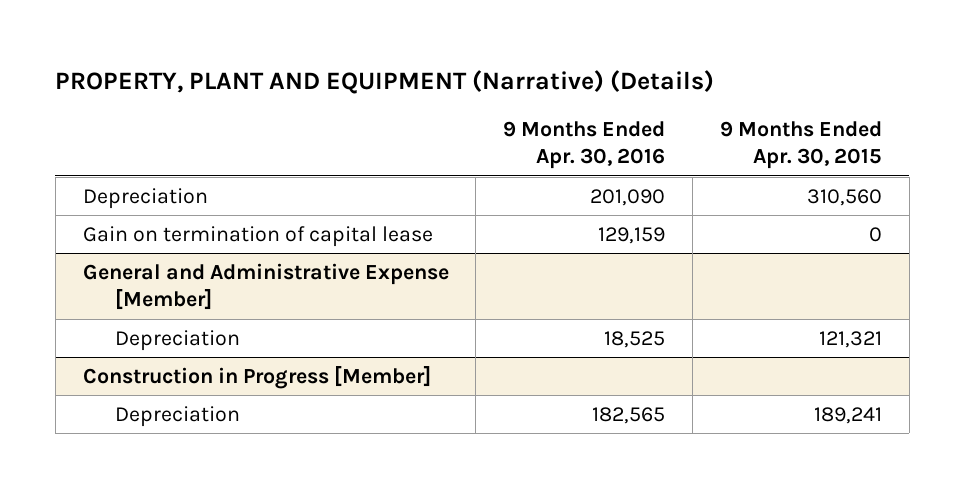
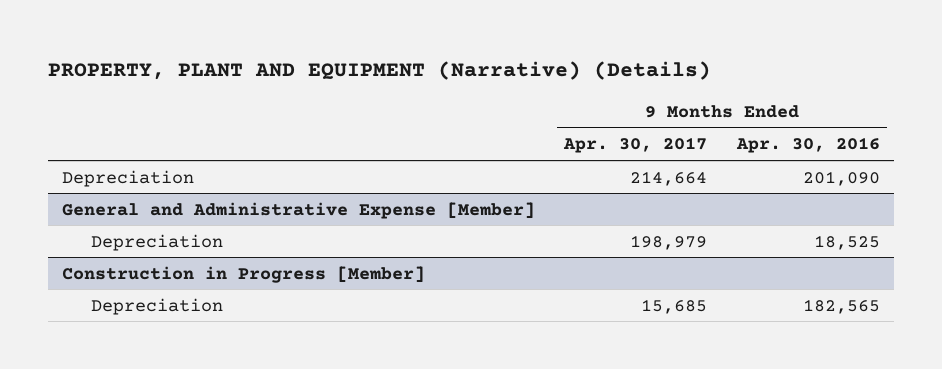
[719,121,882,170] 9 Months Ended Apr. 30, 2015 -> none
none -> [563,137,708,154] Apr. 30, 2017
[82,225,433,247] Gain on termination of capital lease -> none

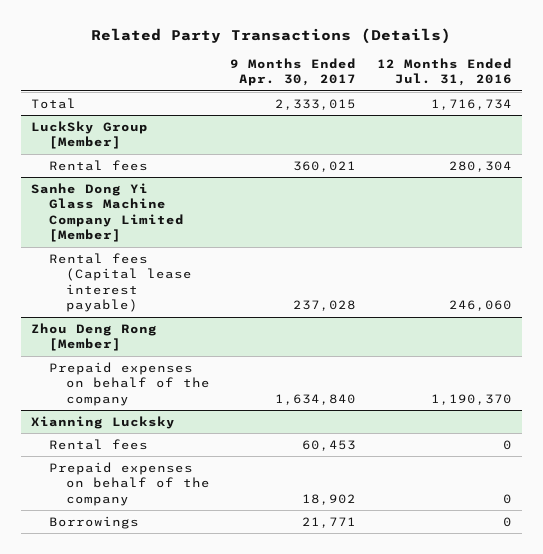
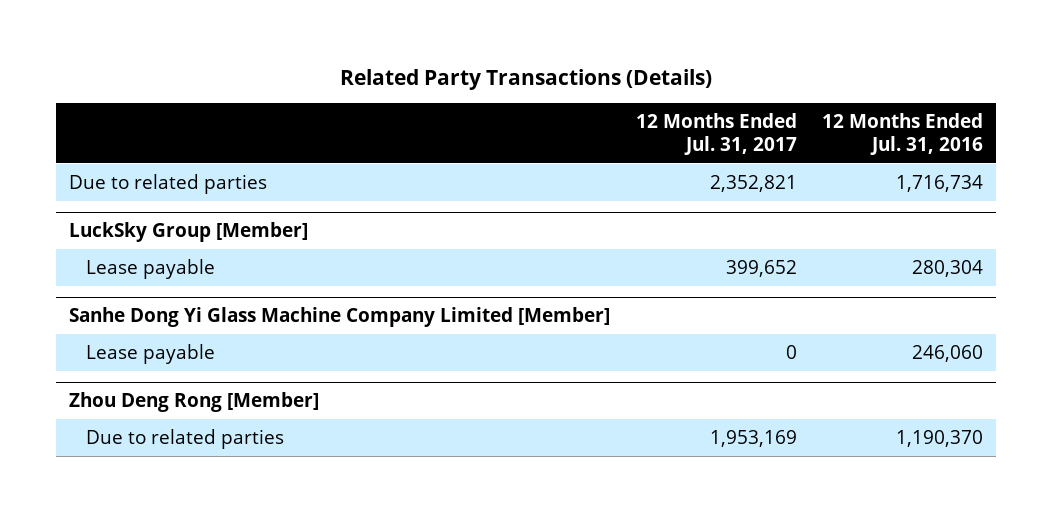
[230,58,357,87] 9 Months Ended Apr. 30, 2017 -> none
none -> [635,113,797,155] 12 Months Ended Jul. 31, 2017
[31,97,77,109] Total -> [69,173,268,194] Due to related parties
[48,159,148,171] Rental fees -> [86,258,216,279] Lease payable
[48,252,193,313] Rental fees (Capital lease interest payable) -> [86,343,216,364] Lease payable
[31,415,176,429] Xianning Lucksky -> none
[48,438,148,450] Rental fees -> none
[48,461,211,506] Prepaid expenses on behalf of the company -> none
[48,515,139,529] Borrowings -> none
[48,361,211,406] Prepaid expenses on behalf of the company -> [86,428,285,449] Due to related parties

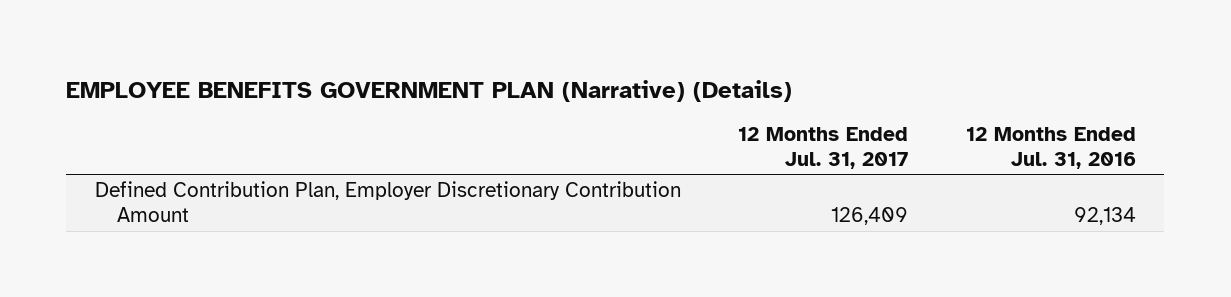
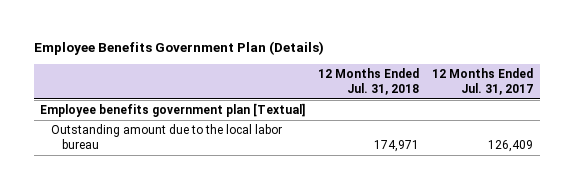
[66,80,793,103] EMPLOYEE BENEFITS GOVERNMENT PLAN (Narrative) (Details) -> [33,41,324,56] Employee Benefits Government Plan (Details)
[965,126,1136,170] 12 Months Ended Jul. 31, 2016 -> none
none -> [318,68,420,96] 12 Months Ended Jul. 31, 2018
none -> [40,103,306,118] Employee benefits government plan [Textual]
[95,181,682,223] Defined Contribution Plan, Employer Discretionary Contribution Amount -> [51,124,283,150] Outstanding amount due to the local labor bureau

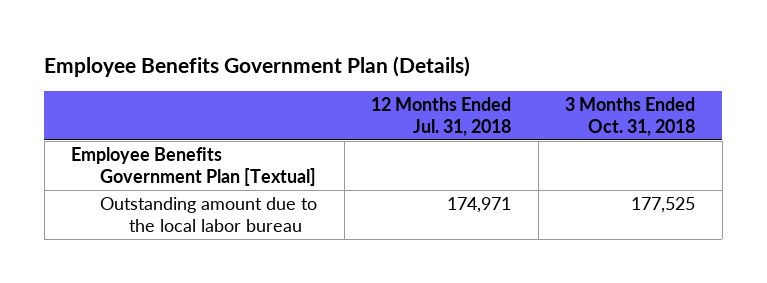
[432,68,534,96] 12 Months Ended Jul. 31, 2017 -> none
none -> [565,96,696,136] 3 Months Ended Oct. 31, 2018
[40,103,306,118] Employee benefits government plan [Textual] -> [71,147,316,186] Employee Benefits Government Plan [Textual]

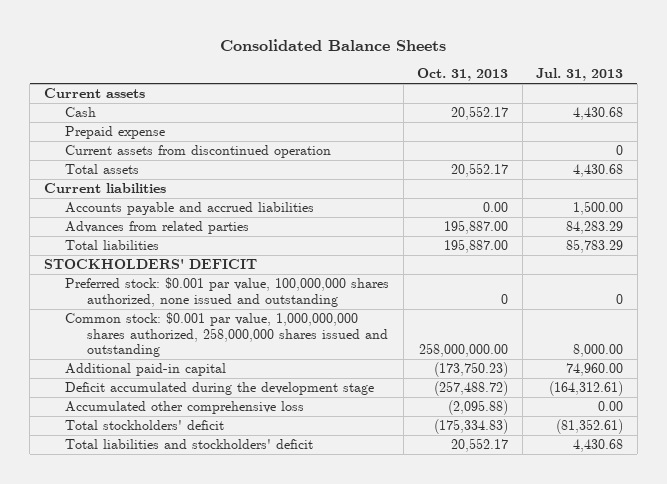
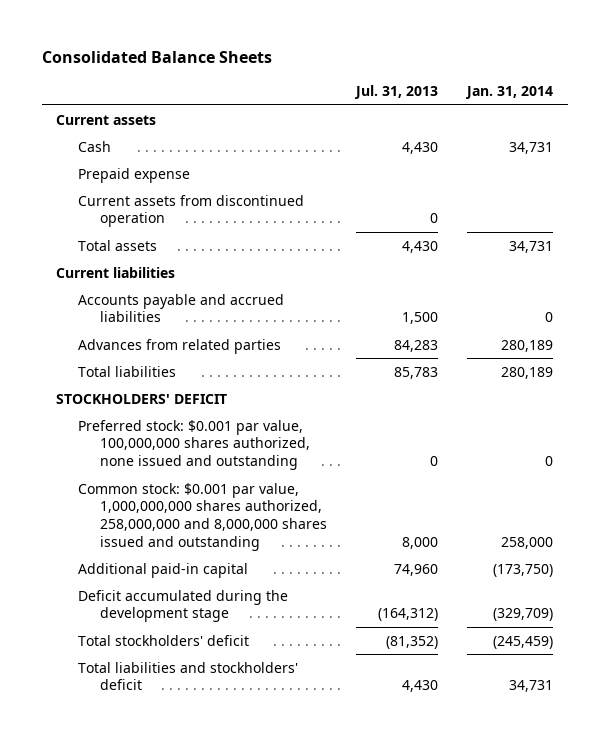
[417,68,509,82] Oct. 31, 2013 -> none
none -> [465,86,554,100] Jan. 31, 2014
[573,107,624,121] 4,430.68 -> [401,141,438,154] 4,430
[573,164,624,178] 4,430.68 -> [401,240,438,253] 4,430
[573,201,624,216] 1,500.00 -> [401,312,438,325] 1,500
[566,221,624,235] 84,283.29 -> [393,339,438,352] 84,283
[566,239,624,254] 85,783.29 -> [393,366,438,379] 85,783
[65,401,305,415] Accumulated other comprehensive loss -> none
[65,312,388,358] Common stock: $0.001 par value, 1,000,000,000 shares authorized, 258,000,000 shares issued and outstanding -> [77,482,327,551] Common stock: $0.001 par value, 1,000,000,000 shares authorized, 258,000,000 and 8,000,000 shares issued and outstanding
[573,344,624,358] 8,000.00 -> [401,536,438,549] 8,000
[566,363,624,377] 74,960.00 -> [393,563,438,576] 74,960
[549,381,624,397] (164,312.61) -> [377,608,438,622] (164,312)
[556,419,624,435] (81,352.61) -> [385,635,438,649] (81,352)
[573,439,624,453] 4,430.68 -> [401,680,438,693] 4,430

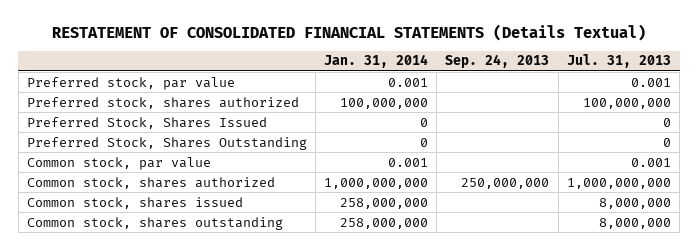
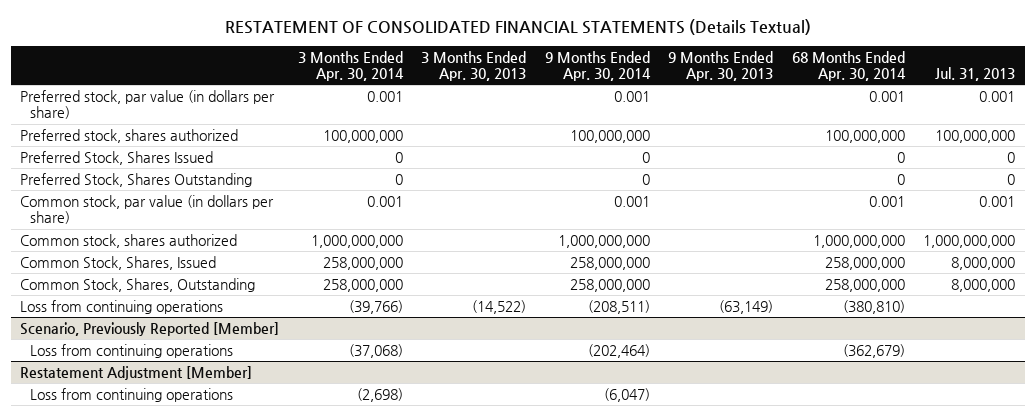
[324,54,429,69] Jan. 31, 2014 -> none
[445,54,550,69] Sep. 24, 2013 -> none
none -> [297,50,404,82] 3 Months Ended Apr. 30, 2014
none -> [421,50,527,82] 3 Months Ended Apr. 30, 2013
none -> [544,50,651,82] 9 Months Ended Apr. 30, 2014
none -> [668,50,774,82] 9 Months Ended Apr. 30, 2013
none -> [791,50,906,82] 68 Months Ended Apr. 30, 2014
[26,76,235,90] Preferred stock, par value -> [20,89,276,120] Preferred stock, par value (in dollars per share)
[26,156,211,170] Common stock, par value -> [20,194,275,225] Common stock, par value (in dollars per share)
[26,196,243,209] Common stock, shares issued -> [20,255,217,270] Common Stock, Shares, Issued
[26,216,283,230] Common stock, shares outstanding -> [20,277,256,292] Common Stock, Shares, Outstanding
none -> [20,299,224,314] Loss from continuing operations
none -> [20,321,280,336] Scenario, Previously Reported [Member]
none -> [30,343,234,358] Loss from continuing operations
none -> [20,365,253,380] Restatement Adjustment [Member]
none -> [30,387,234,402] Loss from continuing operations

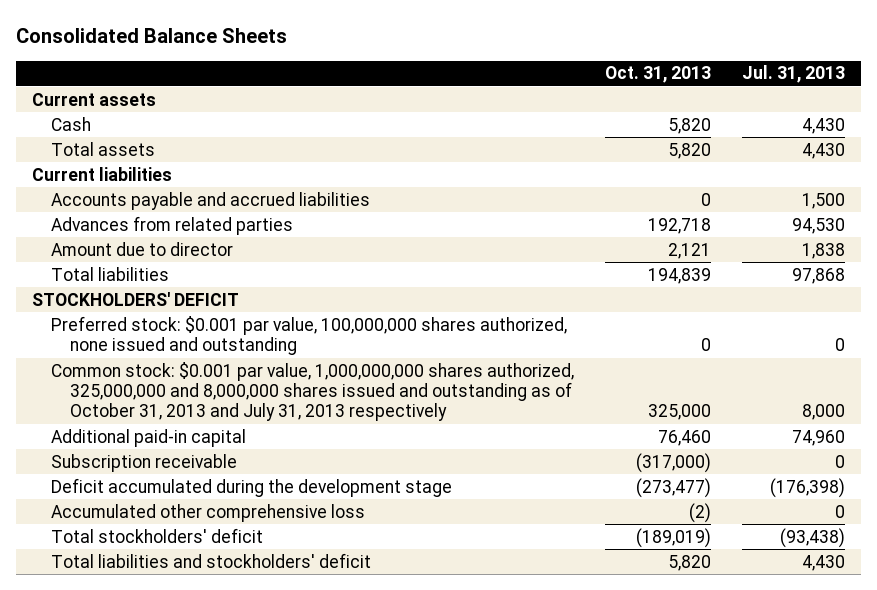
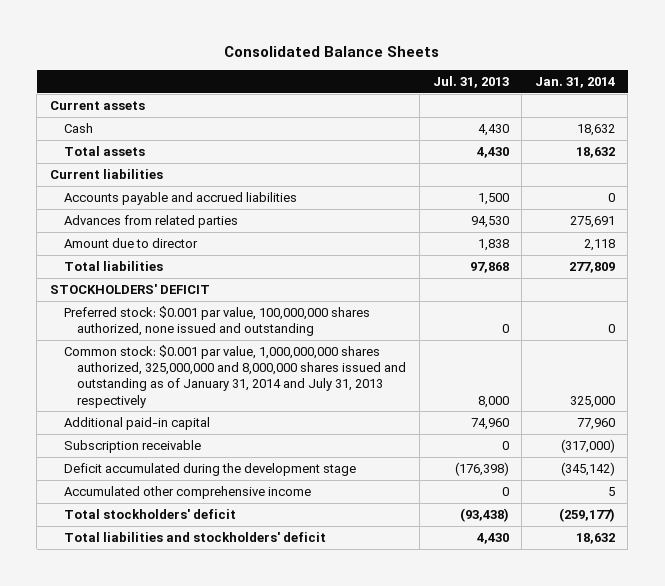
[604,66,711,84] Oct. 31, 2013 -> none
none -> [534,76,615,88] Jan. 31, 2014
[50,361,574,422] Common stock: $0.001 par value, 1,000,000,000 shares authorized, 325,000,000 and 8,000,000 shares issued and outstanding as of October 31, 2013 and July 31, 2013 respectively -> [63,344,407,408] Common stock: $0.001 par value, 1,000,000,000 shares authorized, 325,000,000 and 8,000,000 shares issued and outstanding as of January 31, 2014 and July 31, 2013 respectively
[50,503,365,522] Accumulated other comprehensive loss -> [63,485,311,499] Accumulated other comprehensive income

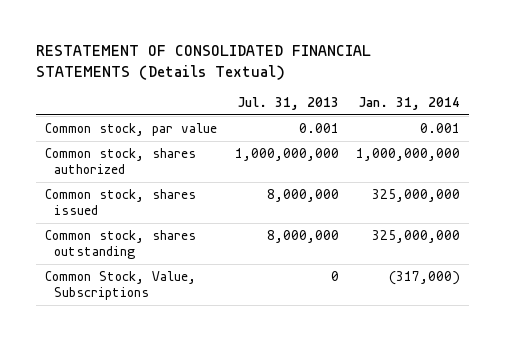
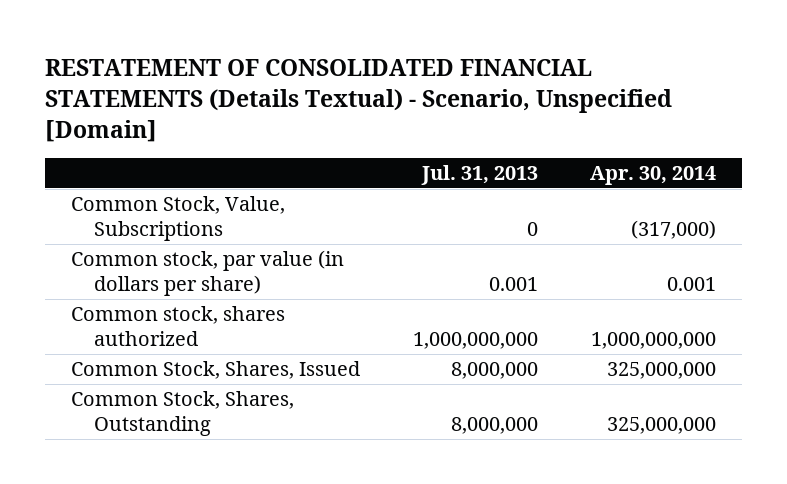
[35,45,371,80] RESTATEMENT OF CONSOLIDATED FINANCIAL STATEMENTS (Details Textual) -> [45,59,673,142] RESTATEMENT OF CONSOLIDATED FINANCIAL STATEMENTS (Details Textual) - Scenario, Unspecified [Domain]
[359,97,461,111] Jan. 31, 2014 -> none
none -> [589,165,716,185] Apr. 30, 2014
[44,122,217,136] Common stock, par value -> none
[44,188,196,216] Common stock, shares issued -> none
[44,229,196,260] Common stock, shares outstanding -> none
none -> [71,250,345,297] Common stock, par value (in dollars per share)
[44,147,196,175] Common stock, shares authorized -> [71,306,286,347] Common stock, shares authorized
none -> [71,361,361,380] Common Stock, Shares, Issued
none -> [71,391,295,437] Common Stock, Shares, Outstanding

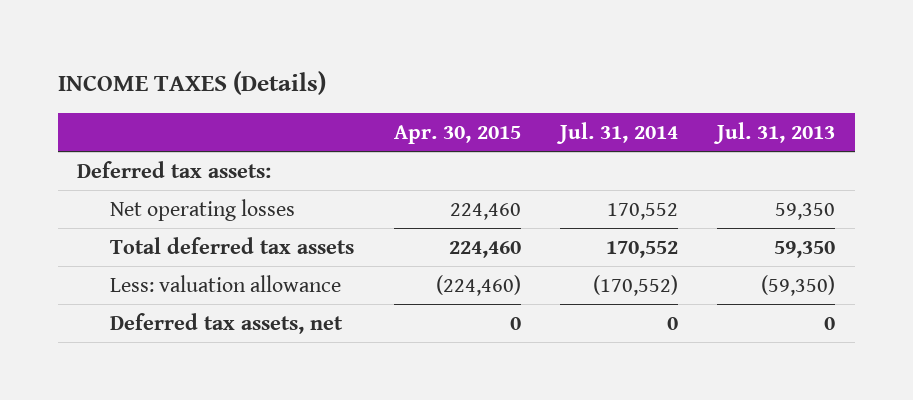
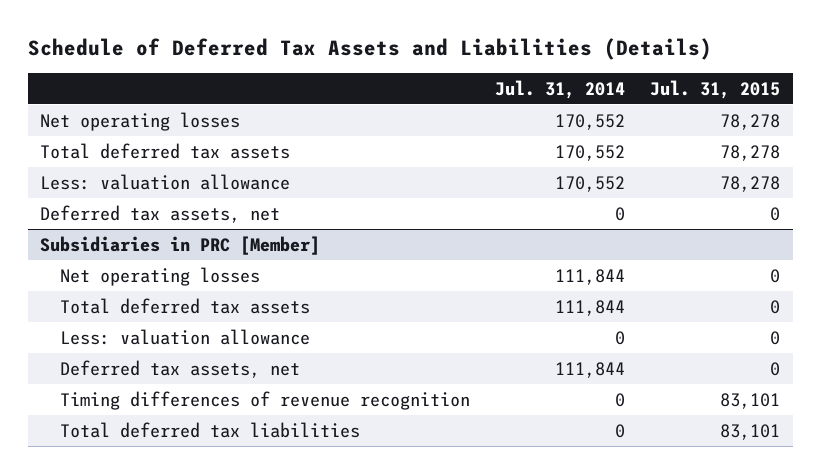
[57,71,326,96] INCOME TAXES (Details) -> [27,38,712,61] Schedule of Deferred Tax Assets and Liabilities (Details)
[393,124,521,144] Apr. 30, 2015 -> none
[713,121,836,144] Jul. 31, 2013 -> none
none -> [650,79,781,99] Jul. 31, 2015
[77,160,272,178] Deferred tax assets: -> none
[593,274,679,296] (170,552) -> [554,175,625,192] 170,552
none -> [40,235,321,255] Subsidiaries in PRC [Member]
none -> [59,266,260,286] Net operating losses
none -> [59,297,310,314] Total deferred tax assets
none -> [59,328,310,345] Less: valuation allowance
none -> [59,359,300,378] Deferred tax assets, net
none -> [59,390,470,410] Timing differences of revenue recognition
none -> [59,421,360,438] Total deferred tax liabilities

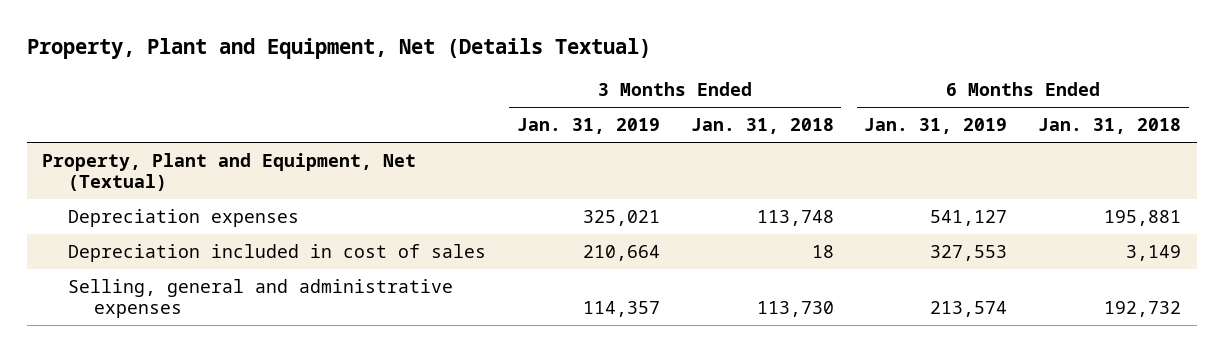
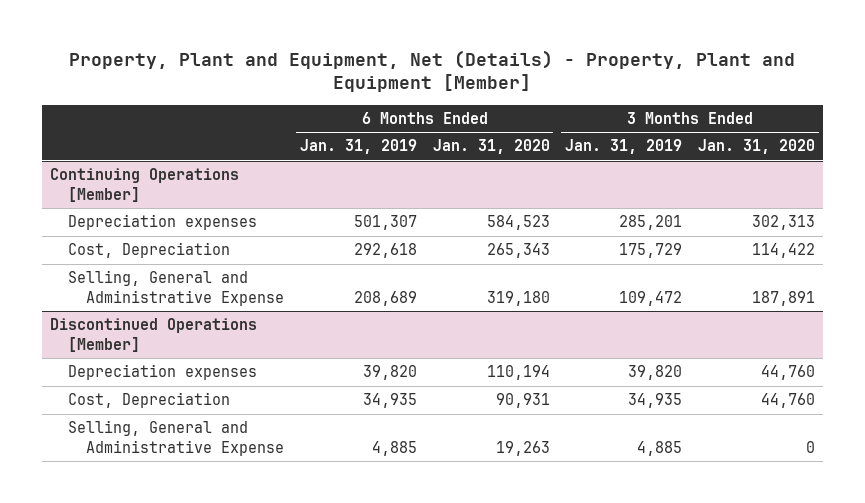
[26,38,651,60] Property, Plant and Equipment, Net (Details Textual) -> [69,49,796,93] Property, Plant and Equipment, Net (Details) - Property, Plant and Equipment [Member]
[690,117,834,134] Jan. 31, 2018 -> none
[1038,117,1182,134] Jan. 31, 2018 -> none
none -> [432,139,550,155] Jan. 31, 2020
none -> [697,139,815,155] Jan. 31, 2020
[41,152,416,191] Property, Plant and Equipment, Net (Textual) -> none
none -> [49,168,239,202] Continuing Operations [Member]
[582,209,660,226] 325,021 -> [619,215,683,231] 285,201
[930,209,1008,226] 541,127 -> [353,215,417,231] 501,307
[67,243,486,262] Depreciation included in cost of sales -> [68,242,231,259] Cost, Depreciation
[582,244,660,261] 210,664 -> [619,243,683,259] 175,729
[930,244,1008,261] 327,553 -> [353,243,417,259] 292,618
[67,278,453,318] Selling, general and administrative expenses -> [68,270,285,306] Selling, General and Administrative Expense
[582,300,660,317] 114,357 -> [619,290,683,306] 109,472
[930,300,1008,317] 213,574 -> [353,290,417,306] 208,689
none -> [49,318,257,352] Discontinued Operations [Member]
none -> [68,364,258,381] Depreciation expenses
none -> [68,392,231,409] Cost, Depreciation
none -> [68,420,285,456] Selling, General and Administrative Expense

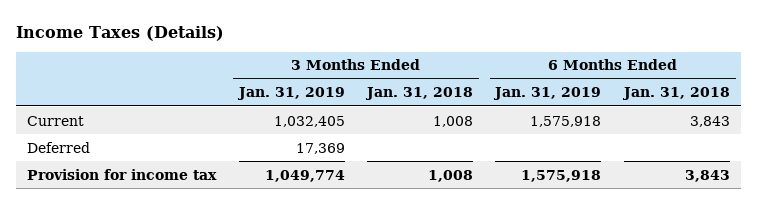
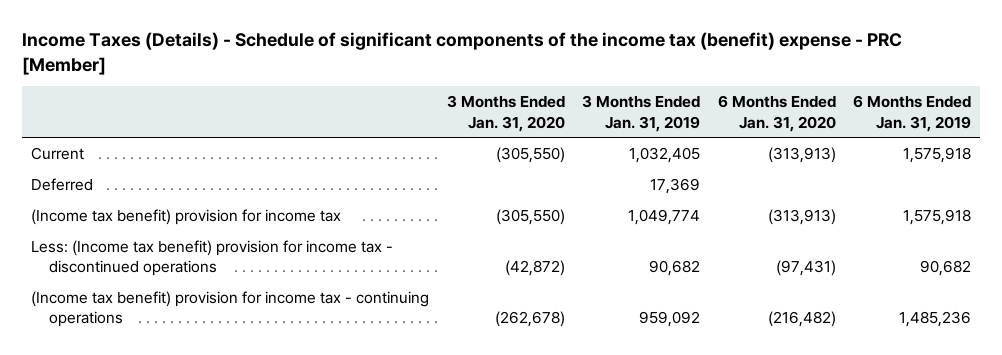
[15,25,224,41] Income Taxes (Details) -> [22,32,903,75] Income Taxes (Details) - Schedule of significant components of the income tax (benefit) expense - PRC [Member]
[364,87,473,101] Jan. 31, 2018 -> none
[621,87,730,101] Jan. 31, 2018 -> none
none -> [446,95,565,132] 3 Months Ended Jan. 31, 2020
none -> [717,95,836,132] 6 Months Ended Jan. 31, 2020
[27,168,218,180] Provision for income tax -> [30,208,341,225] (Income tax benefit) provision for income tax
none -> [30,239,393,277] Less: (Income tax benefit) provision for income tax - discontinued operations
none -> [30,290,429,328] (Income tax benefit) provision for income tax - continuing operations

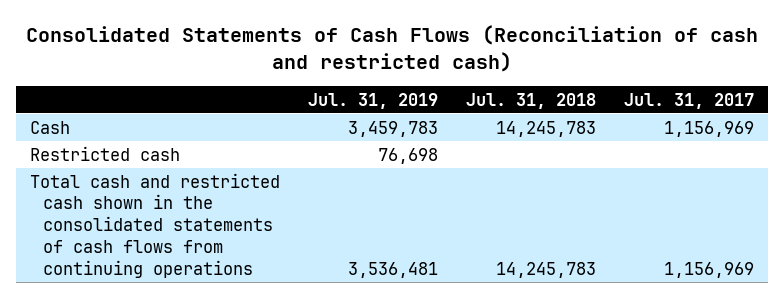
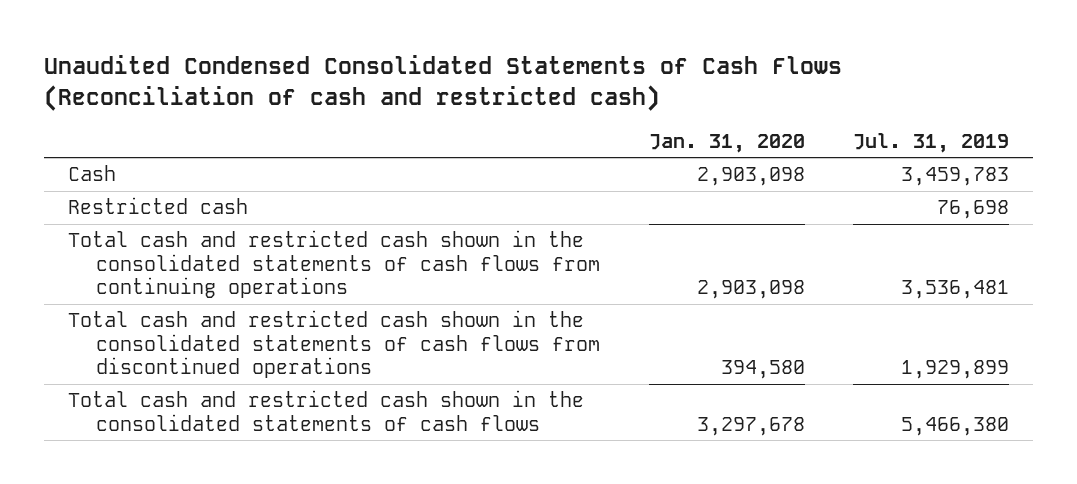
[26,25,759,73] Consolidated Statements of Cash Flows (Reconciliation of cash and restricted cash) -> [43,55,842,111] Unaudited Condensed Consolidated Statements of Cash Flows (Reconciliation of cash and restricted cash)
[466,92,597,109] Jul. 31, 2018 -> none
[624,92,755,109] Jul. 31, 2017 -> none
none -> [648,133,805,153] Jan. 31, 2020
none -> [67,310,601,379] Total cash and restricted cash shown in the consolidated statements of cash flows from discontinued operations
none -> [67,390,584,431] Total cash and restricted cash shown in the consolidated statements of cash flows

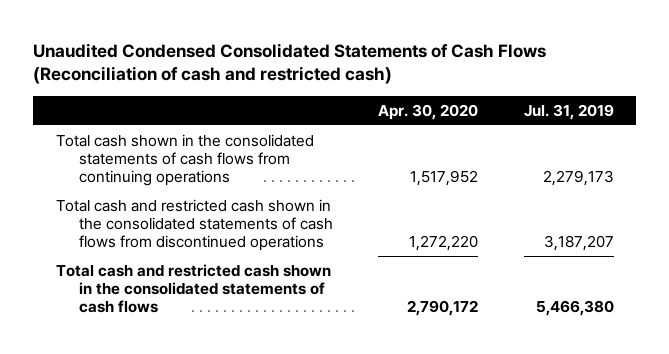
[648,133,805,153] Jan. 31, 2020 -> none
none -> [378,103,479,120] Apr. 30, 2020
[67,165,116,182] Cash -> none
[67,197,248,215] Restricted cash -> none
[67,230,601,299] Total cash and restricted cash shown in the consolidated statements of cash flows from continuing operations -> [55,133,314,187] Total cash shown in the consolidated statements of cash flows from continuing operations
[900,280,1009,300] 3,536,481 -> [542,170,614,187] 2,279,173
[900,360,1009,380] 1,929,899 -> [543,235,614,252] 3,187,207

